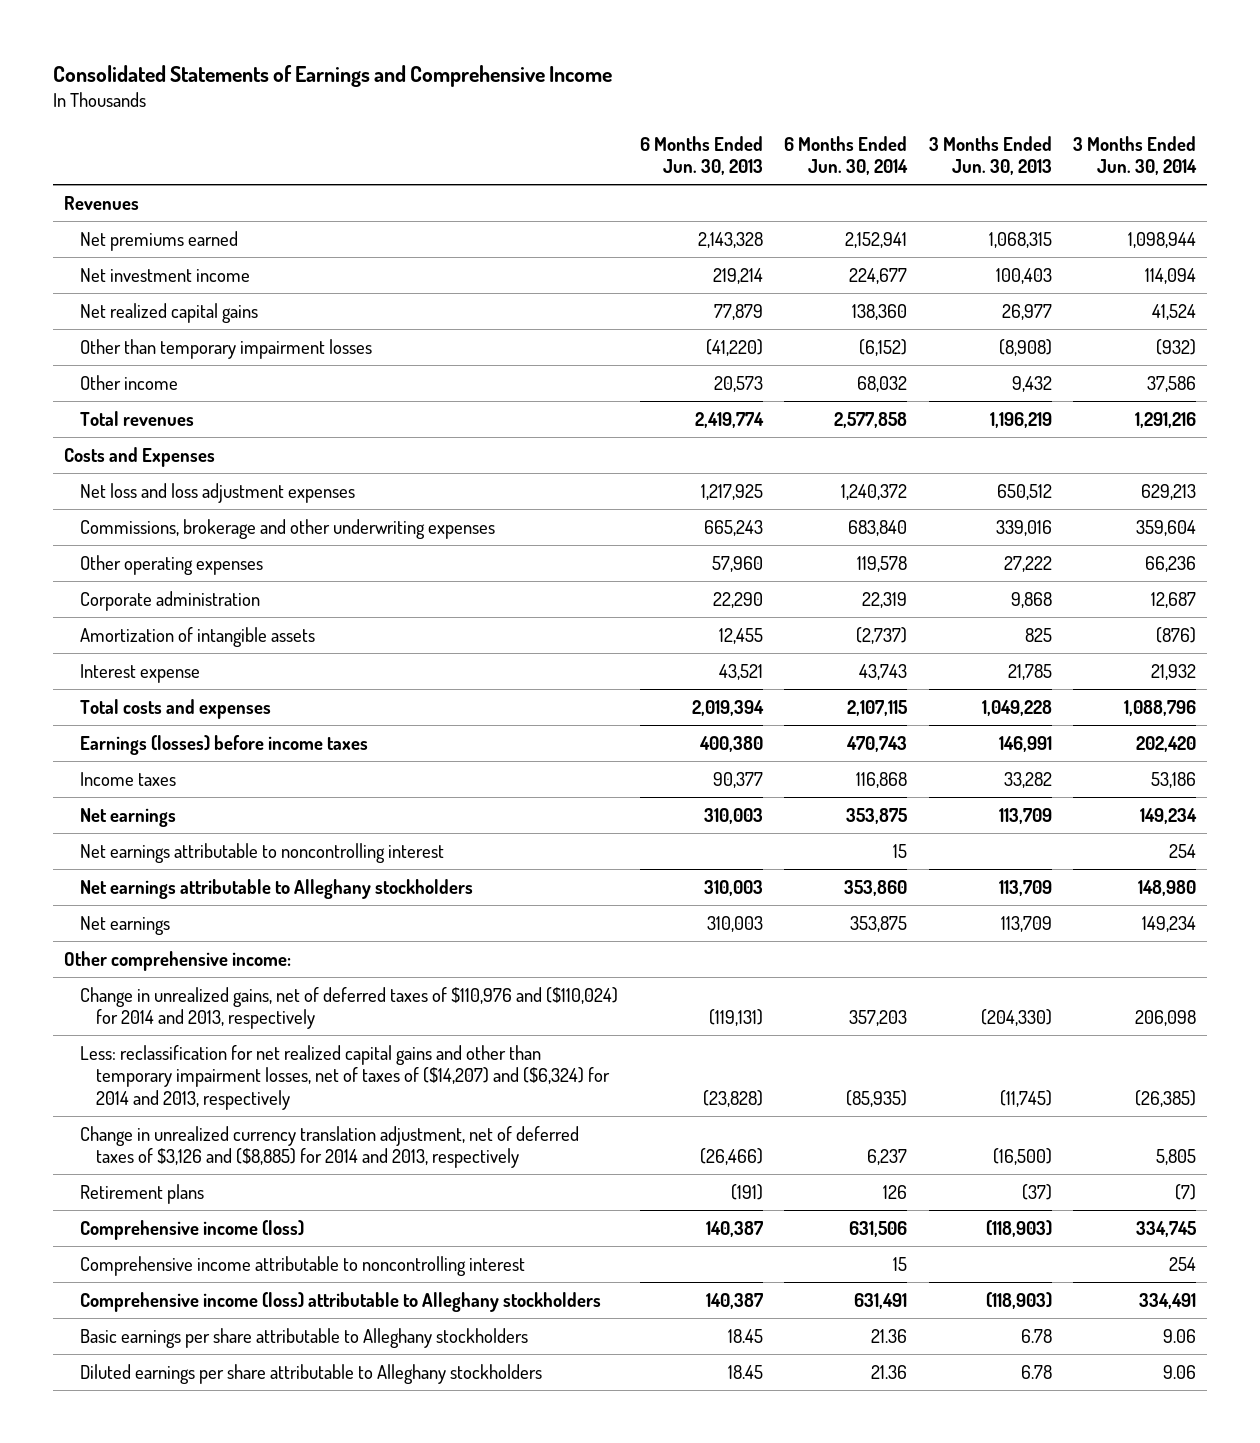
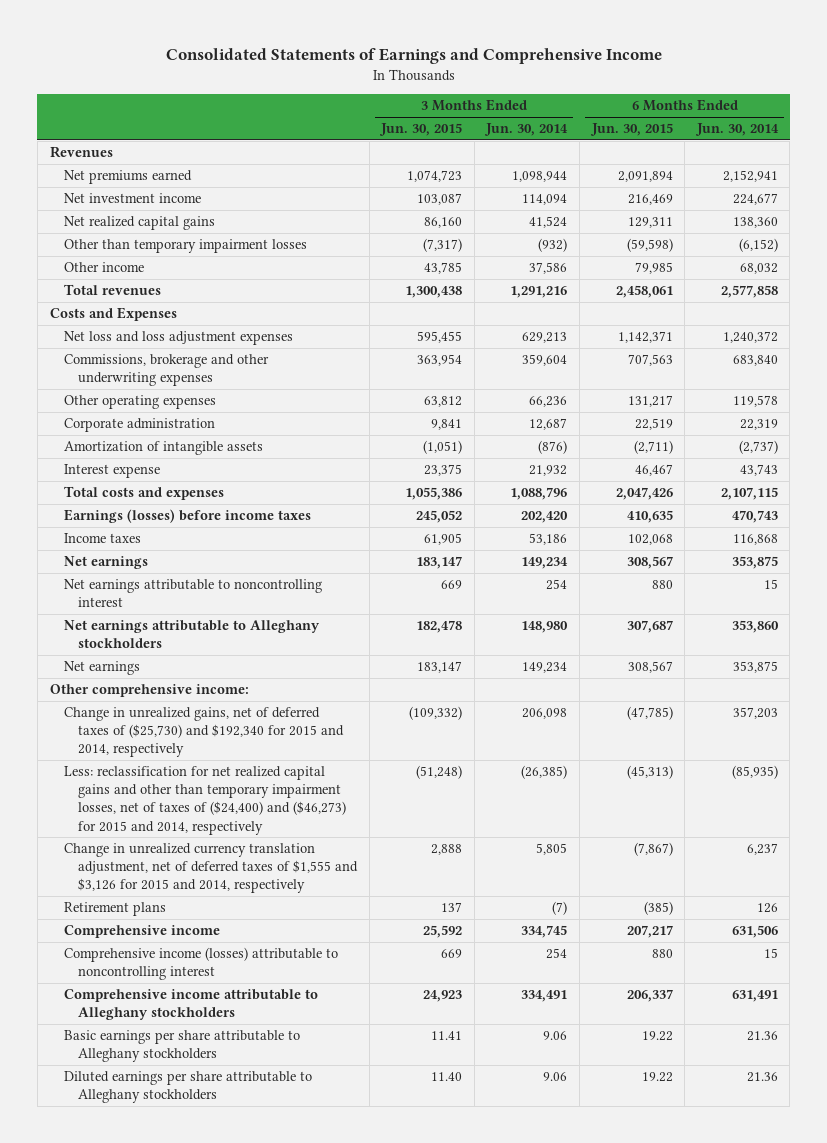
[639,135,763,176] 6 Months Ended Jun. 30, 2013 -> none
[928,135,1052,176] 3 Months Ended Jun. 30, 2013 -> none
none -> [379,123,463,137] Jun. 30, 2015
none -> [589,123,673,137] Jun. 30, 2015
[80,986,619,1030] Change in unrealized gains, net of deferred taxes of $110,976 and ($110,024) for 2014 and 2013, respectively -> [63,707,344,758] Change in unrealized gains, net of deferred taxes of ($25,730) and $192,340 for 2015 and 2014, respectively
[80,1044,611,1110] Less: reclassification for net realized capital gains and other than temporary impairment losses, net of taxes of ($14,207) and ($6,324) for 2014 and 2013, respectively -> [63,766,346,835] Less: reclassification for net realized capital gains and other than temporary impairment losses, net of taxes of ($24,400) and ($46,273) for 2015 and 2014, respectively
[80,1125,580,1169] Change in unrealized currency translation adjustment, net of deferred taxes of $3,126 and ($8,885) for 2014 and 2013, respectively -> [63,843,358,894] Change in unrealized currency translation adjustment, net of deferred taxes of $1,555 and $3,126 for 2015 and 2014, respectively
[80,1219,305,1240] Comprehensive income (loss) -> [63,925,220,939] Comprehensive income
[80,1255,526,1276] Comprehensive income attributable to noncontrolling interest -> [63,947,338,981] Comprehensive income (losses) attributable to noncontrolling interest
[80,1291,602,1312] Comprehensive income (loss) attributable to Alleghany stockholders -> [63,989,318,1021] Comprehensive income attributable to Alleghany stockholders

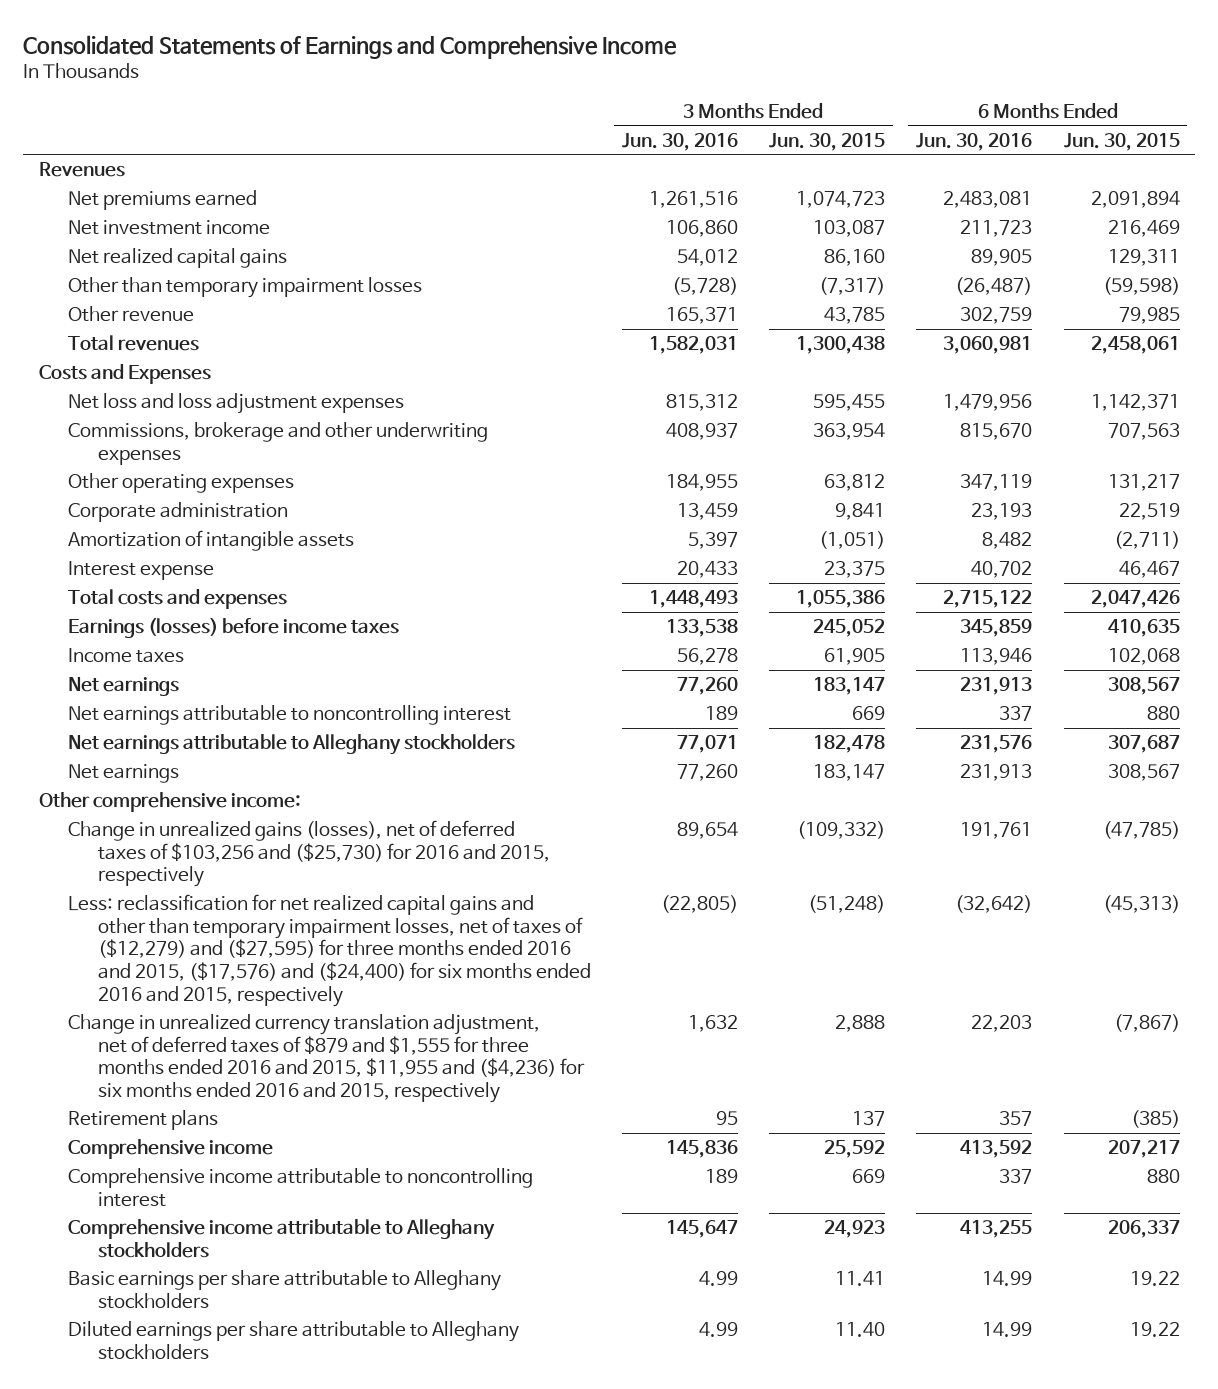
[484,123,569,137] Jun. 30, 2014 -> none
[694,123,779,137] Jun. 30, 2014 -> none
none -> [621,132,738,151] Jun. 30, 2016
none -> [916,132,1033,151] Jun. 30, 2016
[63,262,144,273] Other income -> [68,306,195,323] Other revenue
[63,707,344,758] Change in unrealized gains, net of deferred taxes of ($25,730) and $192,340 for 2015 and 2014, respectively -> [68,820,550,888] Change in unrealized gains (losses), net of deferred taxes of $103,256 and ($25,730) for 2016 and 2015, respectively
[63,766,346,835] Less: reclassification for net realized capital gains and other than temporary impairment losses, net of taxes of ($24,400) and ($46,273) for 2015 and 2014, respectively -> [68,894,591,1007] Less: reclassification for net realized capital gains and other than temporary impairment losses, net of taxes of ($12,279) and ($27,595) for three months ended 2016 and 2015, ($17,576) and ($24,400) for six months ended 2016 and 2015, respectively
[63,843,358,894] Change in unrealized currency translation adjustment, net of deferred taxes of $1,555 and $3,126 for 2015 and 2014, respectively -> [68,1014,585,1103] Change in unrealized currency translation adjustment, net of deferred taxes of $879 and $1,555 for three months ended 2016 and 2015, $11,955 and ($4,236) for six months ended 2016 and 2015, respectively
[63,947,338,981] Comprehensive income (losses) attributable to noncontrolling interest -> [68,1168,534,1207] Comprehensive income attributable to noncontrolling interest

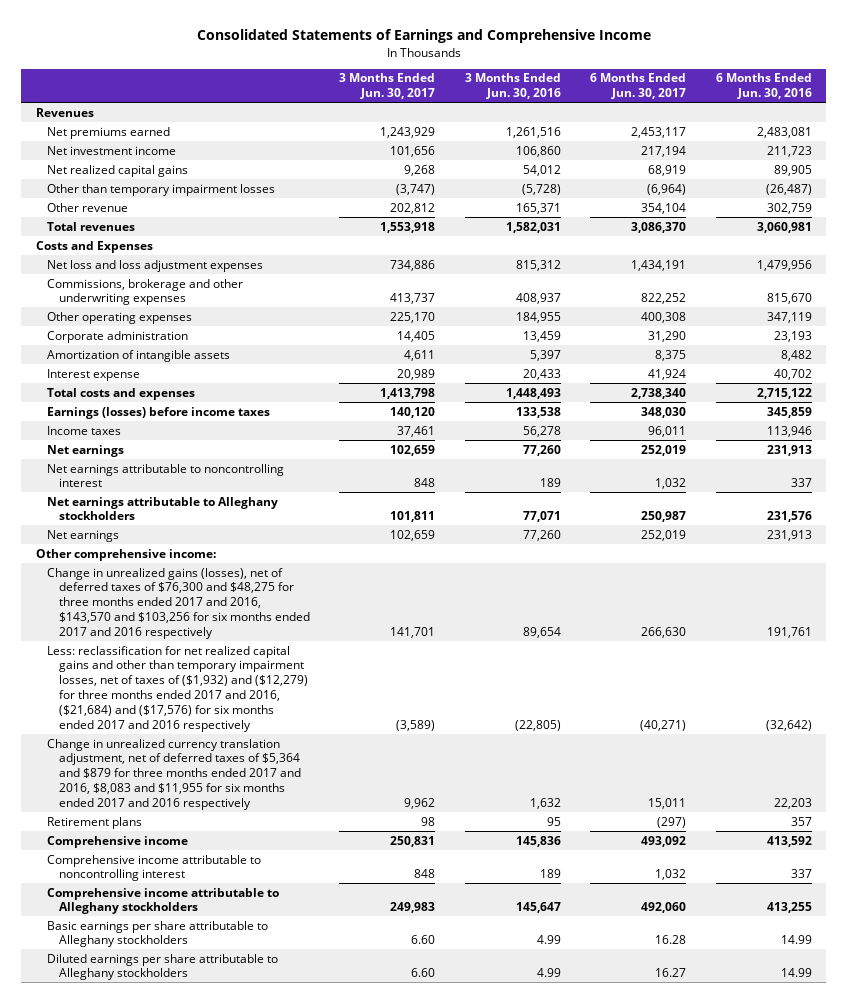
[769,132,886,151] Jun. 30, 2015 -> none
[1063,132,1180,151] Jun. 30, 2015 -> none
none -> [339,73,436,100] 3 Months Ended Jun. 30, 2017
none -> [590,73,687,100] 6 Months Ended Jun. 30, 2017
[68,820,550,888] Change in unrealized gains (losses), net of deferred taxes of $103,256 and ($25,730) for 2016 and 2015, respectively -> [47,567,310,639] Change in unrealized gains (losses), net of deferred taxes of $76,300 and $48,275 for three months ended 2017 and 2016, $143,570 and $103,256 for six months ended 2017 and 2016 respectively
[68,894,591,1007] Less: reclassification for net realized capital gains and other than temporary impairment losses, net of taxes of ($12,279) and ($27,595) for three months ended 2016 and 2015, ($17,576) and ($24,400) for six months ended 2016 and 2015, respectively -> [47,645,308,732] Less: reclassification for net realized capital gains and other than temporary impairment losses, net of taxes of ($1,932) and ($12,279) for three months ended 2017 and 2016, ($21,684) and ($17,576) for six months ended 2017 and 2016 respectively
[68,1014,585,1103] Change in unrealized currency translation adjustment, net of deferred taxes of $879 and $1,555 for three months ended 2016 and 2015, $11,955 and ($4,236) for six months ended 2016 and 2015, respectively -> [47,738,301,810] Change in unrealized currency translation adjustment, net of deferred taxes of $5,364 and $879 for three months ended 2017 and 2016, $8,083 and $11,955 for six months ended 2017 and 2016 respectively

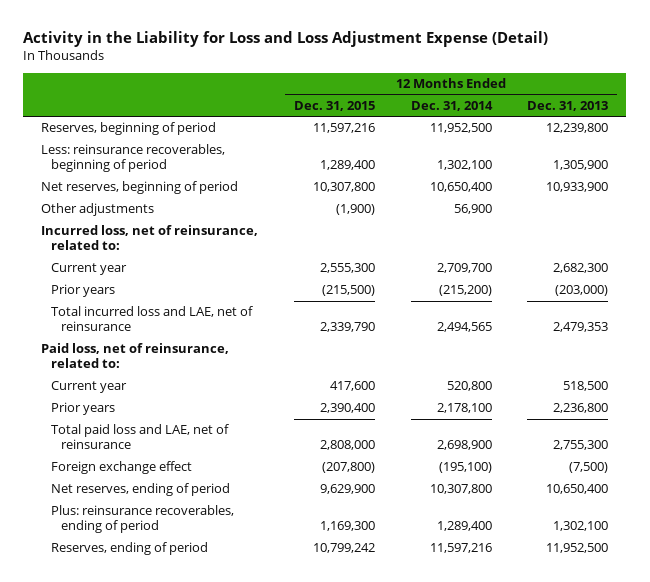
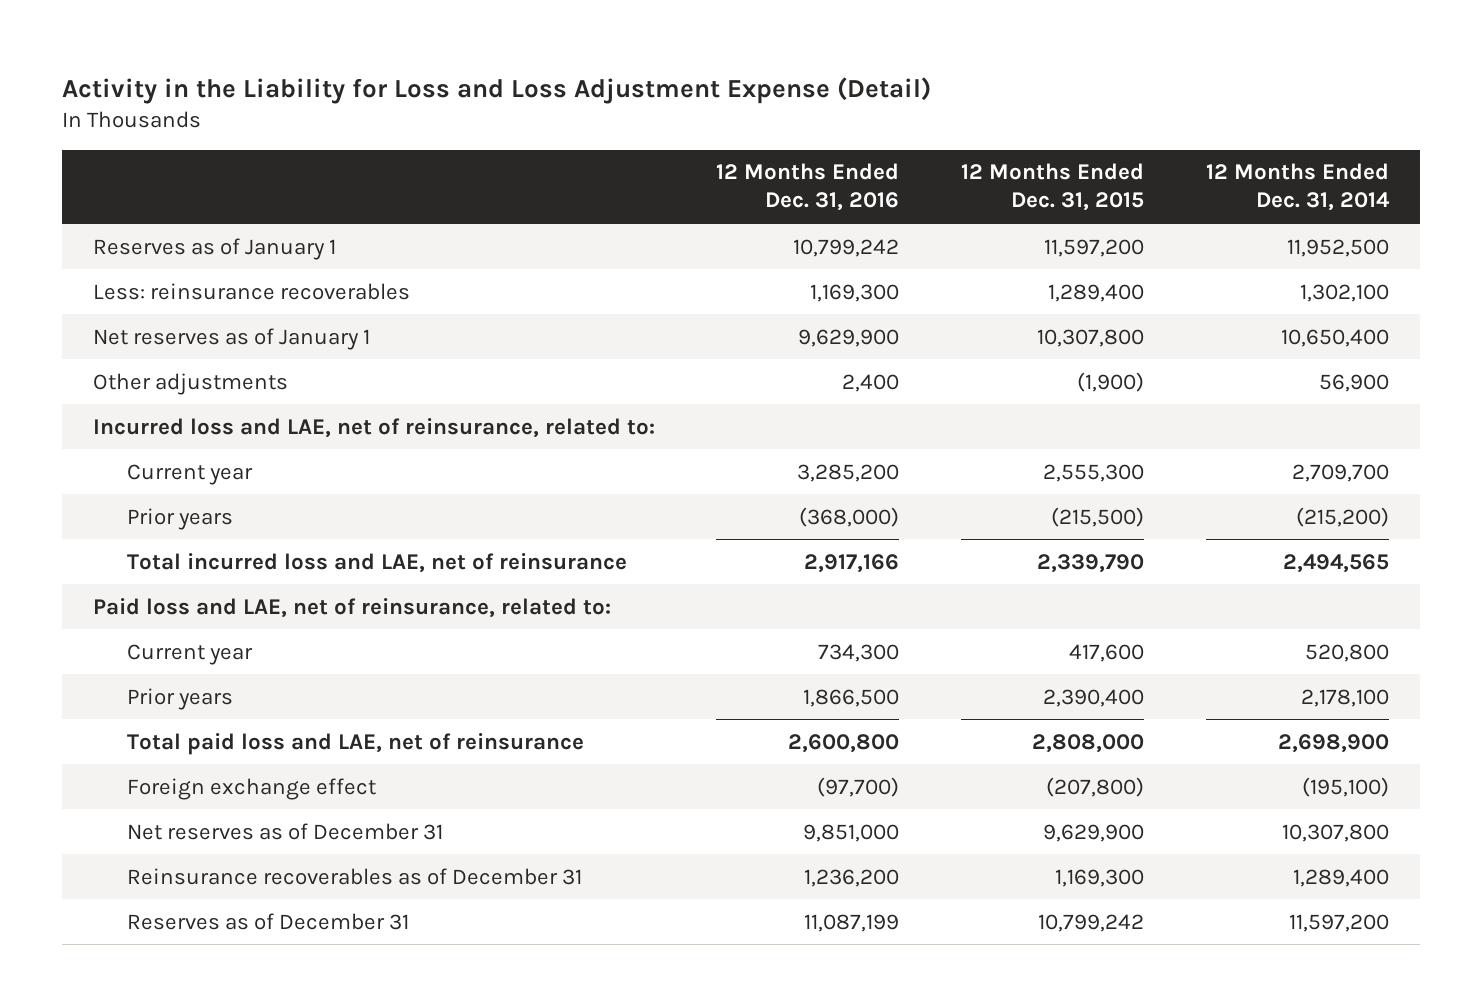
[527,100,609,111] Dec. 31, 2013 -> none
none -> [716,163,900,212] 12 Months Ended Dec. 31, 2016
[41,122,217,136] Reserves, beginning of period -> [92,237,336,260] Reserves as of January 1
[312,123,375,134] 11,597,216 -> [1044,238,1145,257] 11,597,200
[41,144,226,173] Less: reinsurance recoverables, beginning of period -> [92,282,410,300] Less: reinsurance recoverables
[41,181,239,195] Net reserves, beginning of period -> [92,327,370,350] Net reserves as of January 1
[41,225,259,251] Incurred loss, net of reinsurance, related to: -> [92,417,655,438] Incurred loss and LAE, net of reinsurance, related to:
[41,343,230,369] Paid loss, net of reinsurance, related to: -> [92,597,611,618] Paid loss and LAE, net of reinsurance, related to:
[51,483,231,497] Net reserves, ending of period -> [127,822,444,840] Net reserves as of December 31
[51,505,235,534] Plus: reinsurance recoverables, ending of period -> [127,867,583,885] Reinsurance recoverables as of December 31
[51,542,209,556] Reserves, ending of period -> [127,912,410,930] Reserves as of December 31
[429,543,492,554] 11,597,216 -> [1288,913,1389,932] 11,597,200

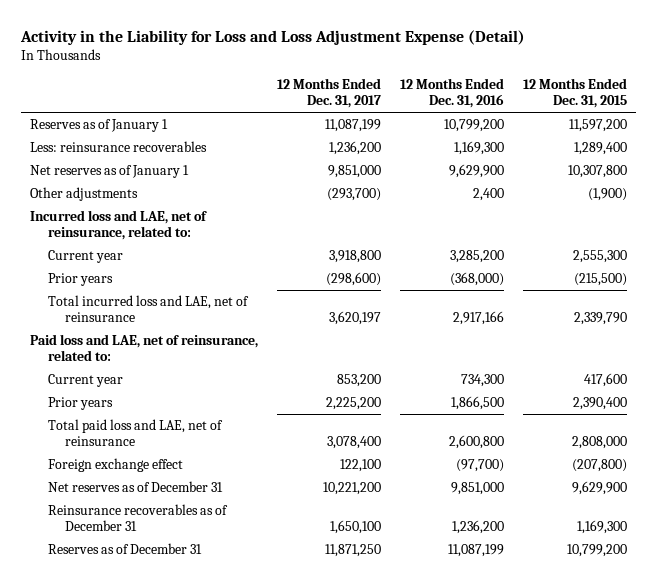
[1205,163,1390,212] 12 Months Ended Dec. 31, 2014 -> none
none -> [277,78,382,109] 12 Months Ended Dec. 31, 2017
[793,238,900,257] 10,799,242 -> [444,119,505,133] 10,799,200
[1038,913,1145,932] 10,799,242 -> [566,544,627,558] 10,799,200

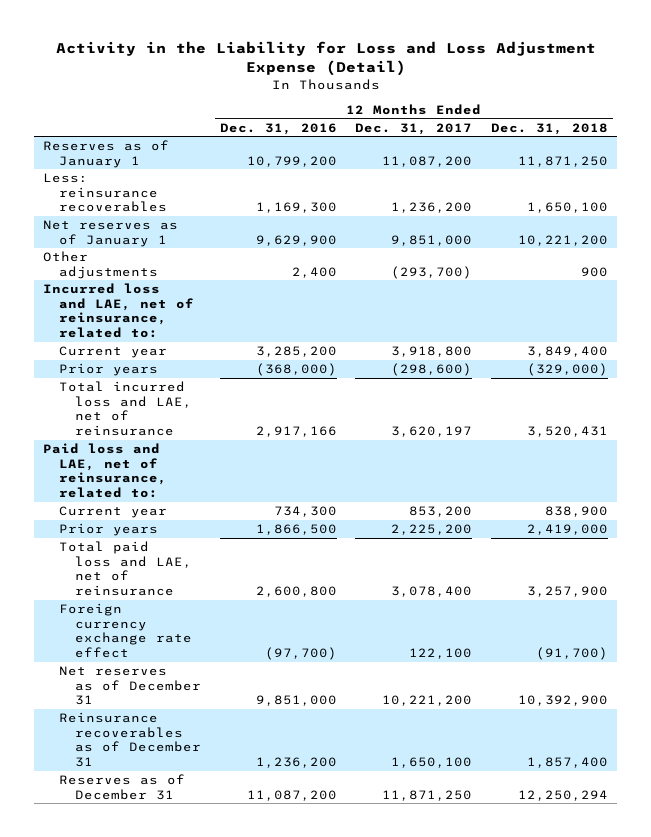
[522,78,627,109] 12 Months Ended Dec. 31, 2015 -> none
none -> [490,122,608,135] Dec. 31, 2018
[325,119,382,133] 11,087,199 -> [382,155,473,167] 11,087,200
[47,458,183,473] Foreign exchange effect -> [59,603,192,659] Foreign currency exchange rate effect
[448,544,505,558] 11,087,199 -> [246,789,337,801] 11,087,200

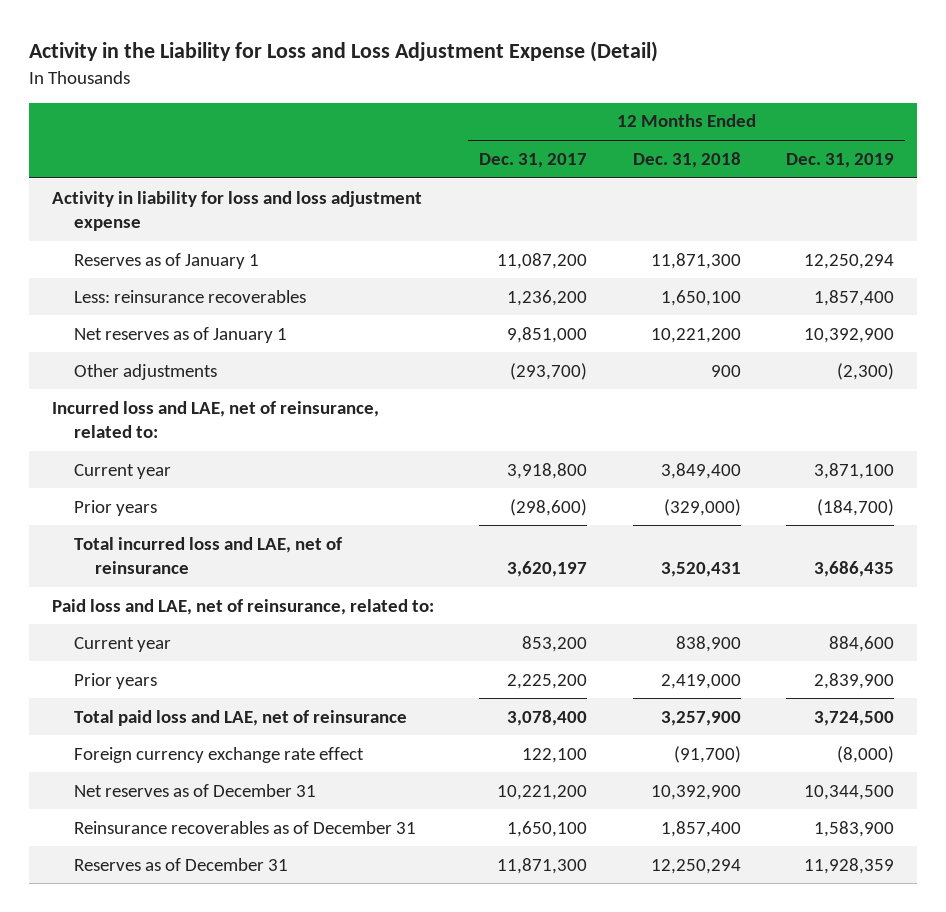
[219,122,337,135] Dec. 31, 2016 -> none
none -> [786,152,895,168] Dec. 31, 2019
none -> [51,190,422,232] Activity in liability for loss and loss adjustment expense
[517,155,608,167] 11,871,250 -> [650,252,741,269] 11,871,300
[382,789,473,801] 11,871,250 -> [497,857,588,874] 11,871,300

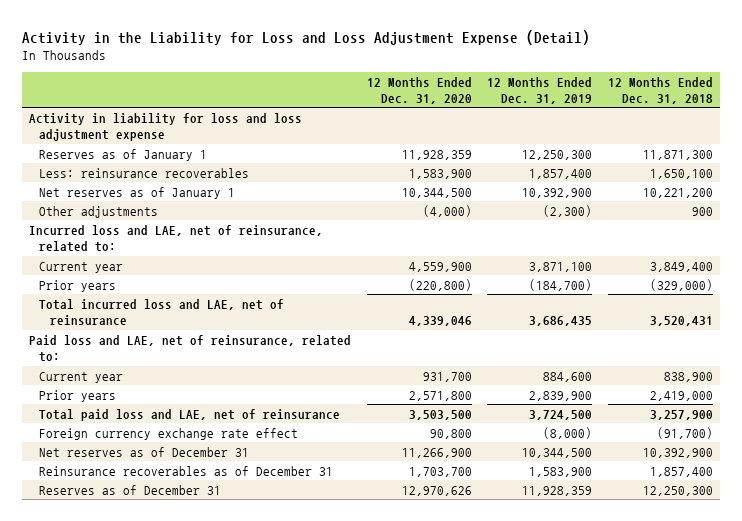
[479,152,588,168] Dec. 31, 2017 -> none
none -> [366,76,472,104] 12 Months Ended Dec. 31, 2020
[804,253,895,269] 12,250,294 -> [522,149,593,160] 12,250,300
[650,858,741,874] 12,250,294 -> [642,485,713,496] 12,250,300

